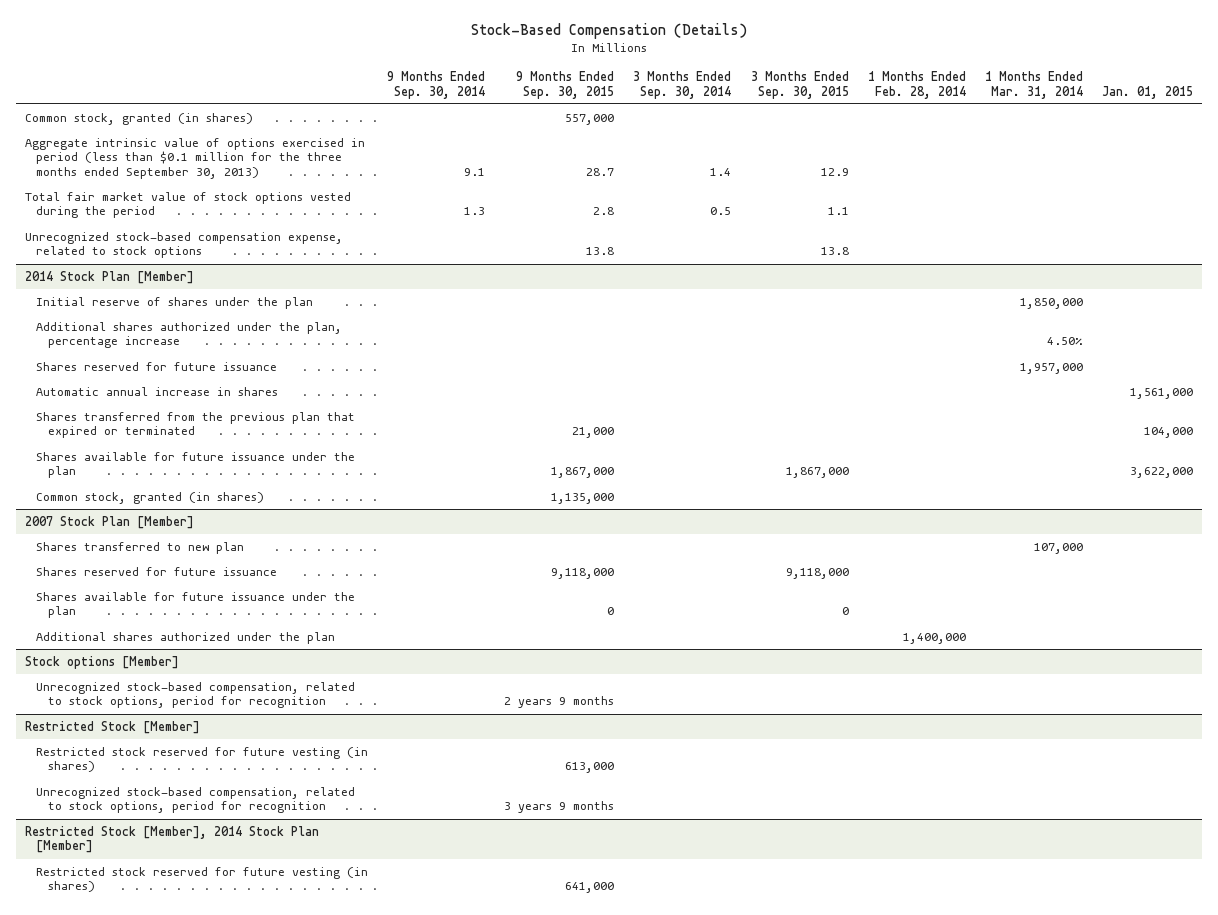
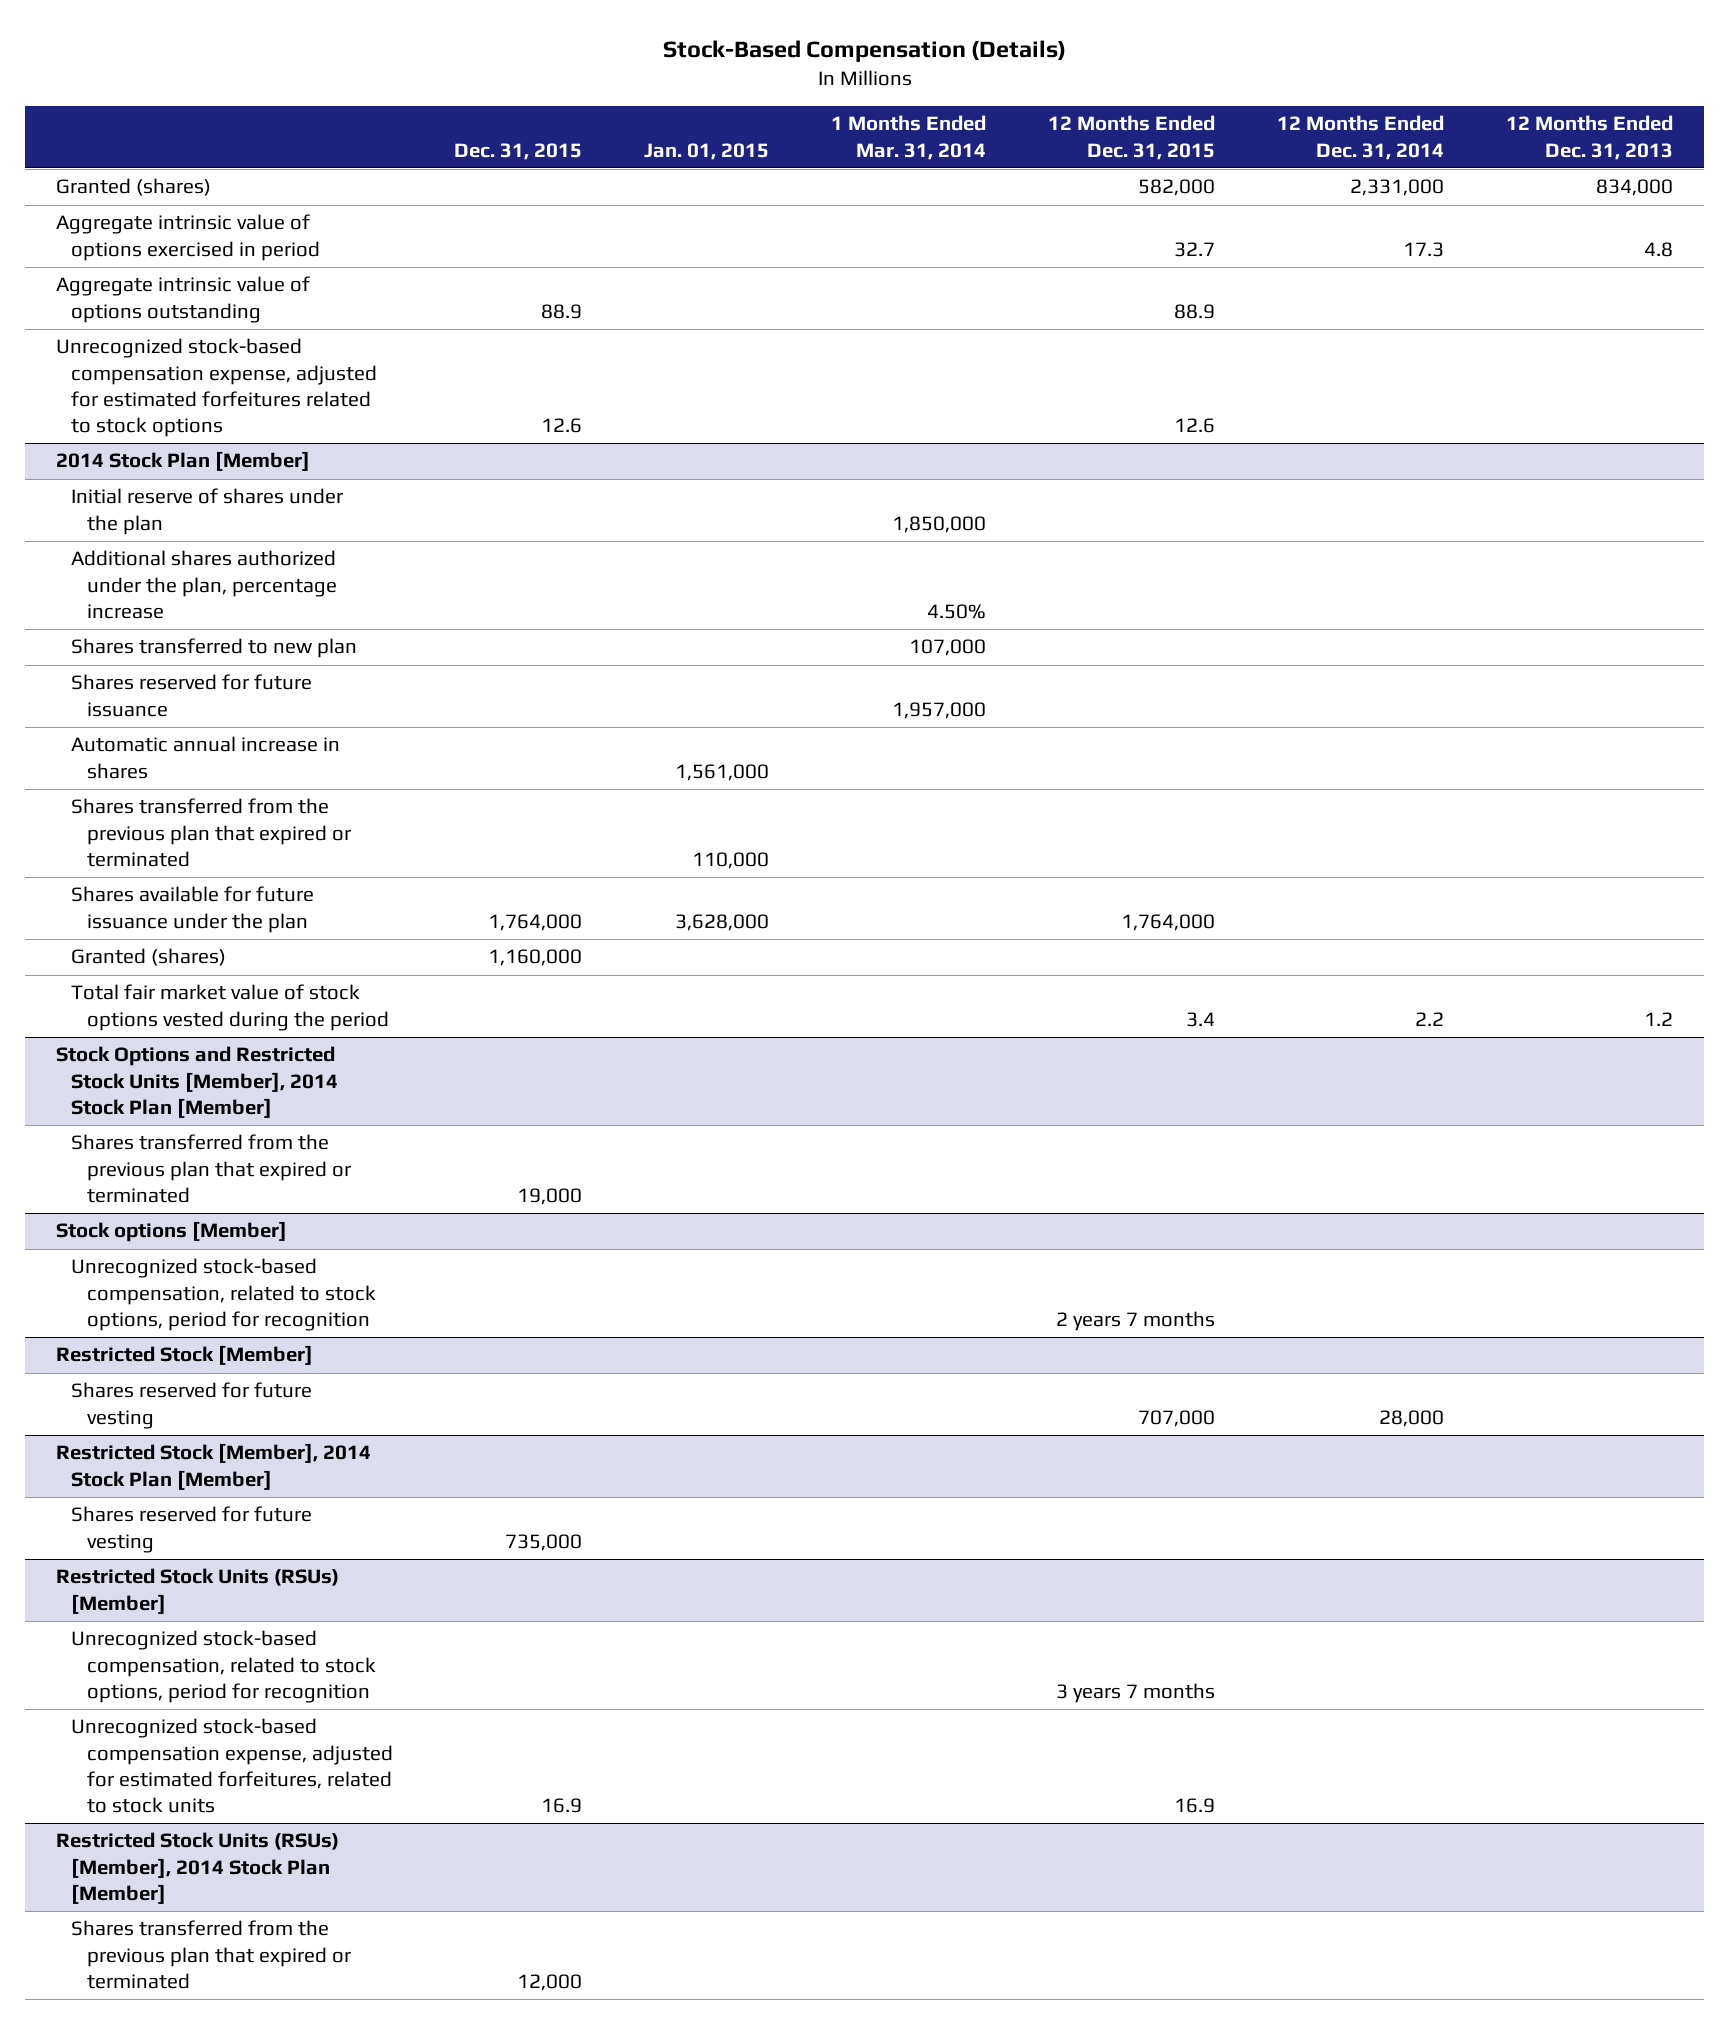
[387,71,486,99] 9 Months Ended Sep. 30, 2014 -> none
[516,71,615,99] 9 Months Ended Sep. 30, 2015 -> none
[633,71,732,99] 3 Months Ended Sep. 30, 2014 -> none
[750,71,849,99] 3 Months Ended Sep. 30, 2015 -> none
[867,71,966,99] 1 Months Ended Feb. 28, 2014 -> none
none -> [454,142,583,160] Dec. 31, 2015
none -> [1047,115,1215,160] 12 Months Ended Dec. 31, 2015
none -> [1276,115,1444,160] 12 Months Ended Dec. 31, 2014
none -> [1505,115,1673,160] 12 Months Ended Dec. 31, 2013
[25,191,352,219] Total fair market value of stock options vested during the period -> none
[25,112,254,125] Common stock, granted (in shares) -> [56,178,212,197] Granted (shares)
[25,137,366,180] Aggregate intrinsic value of options exercised in period (less than $0.1 million for the three months ended September 30, 2013) -> [56,214,321,261] Aggregate intrinsic value of options exercised in period
none -> [56,276,311,323] Aggregate intrinsic value of options outstanding
[25,231,344,259] Unrecognized stock-based compensation expense, related to stock options -> [56,338,378,437] Unrecognized stock-based compensation expense, adjusted for estimated forfeitures related to stock options
none -> [71,638,358,659] Shares transferred to new plan
[25,515,195,529] 2007 Stock Plan [Member] -> none
[36,541,245,554] Shares transferred to new plan -> none
[36,566,278,576] Shares reserved for future issuance -> none
[36,591,356,619] Shares available for future issuance under the plan -> none
[36,631,336,644] Additional shares authorized under the plan -> none
[1143,427,1193,439] 104,000 -> [692,851,770,869] 110,000
[1129,467,1193,479] 3,622,000 -> [675,913,770,931] 3,628,000
[36,491,265,504] Common stock, granted (in shares) -> [71,948,227,967] Granted (shares)
none -> [71,984,389,1031] Total fair market value of stock options vested during the period
none -> [56,1046,339,1118] Stock Options and Restricted Stock Units [Member], 2014 Stock Plan [Member]
none -> [71,1134,351,1203] Shares transferred from the previous plan that expired or terminated
[36,786,356,814] Unrecognized stock-based compensation, related to stock options, period for recognition -> none
[36,746,369,773] Restricted stock reserved for future vesting (in shares) -> [71,1382,313,1429] Shares reserved for future vesting
[36,866,369,893] Restricted stock reserved for future vesting (in shares) -> [71,1506,313,1553] Shares reserved for future vesting
none -> [56,1568,340,1614] Restricted Stock Units (RSUs) [Member]
none -> [71,1630,376,1703] Unrecognized stock-based compensation, related to stock options, period for recognition
none -> [71,1718,393,1813] Unrecognized stock-based compensation expense, adjusted for estimated forfeitures, related to stock units
none -> [56,1832,340,1904] Restricted Stock Units (RSUs) [Member], 2014 Stock Plan [Member]
none -> [71,1920,351,1989] Shares transferred from the previous plan that expired or terminated

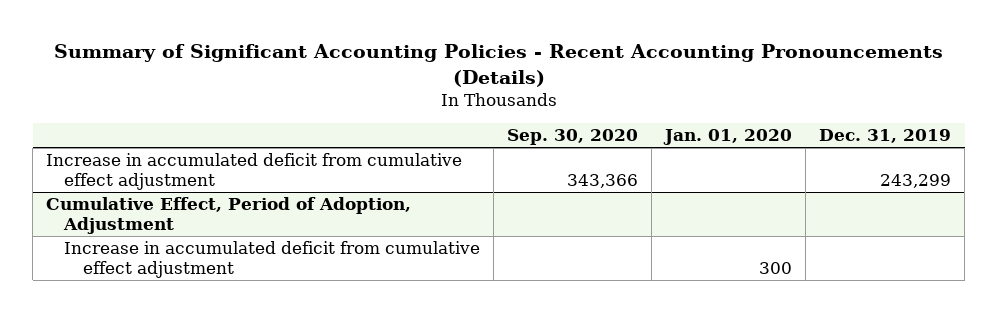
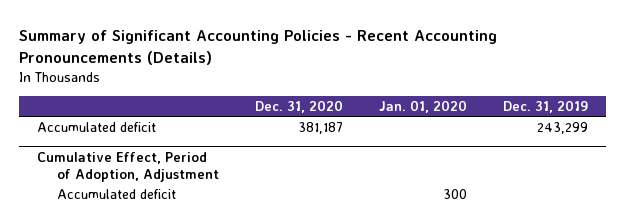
[507,128,639,145] Sep. 30, 2020 -> none
none -> [255,99,344,113] Dec. 31, 2020
[46,153,463,190] Increase in accumulated deficit from cumulative effect adjustment -> [37,122,157,133] Accumulated deficit
[64,241,481,278] Increase in accumulated deficit from cumulative effect adjustment -> [57,189,177,200] Accumulated deficit

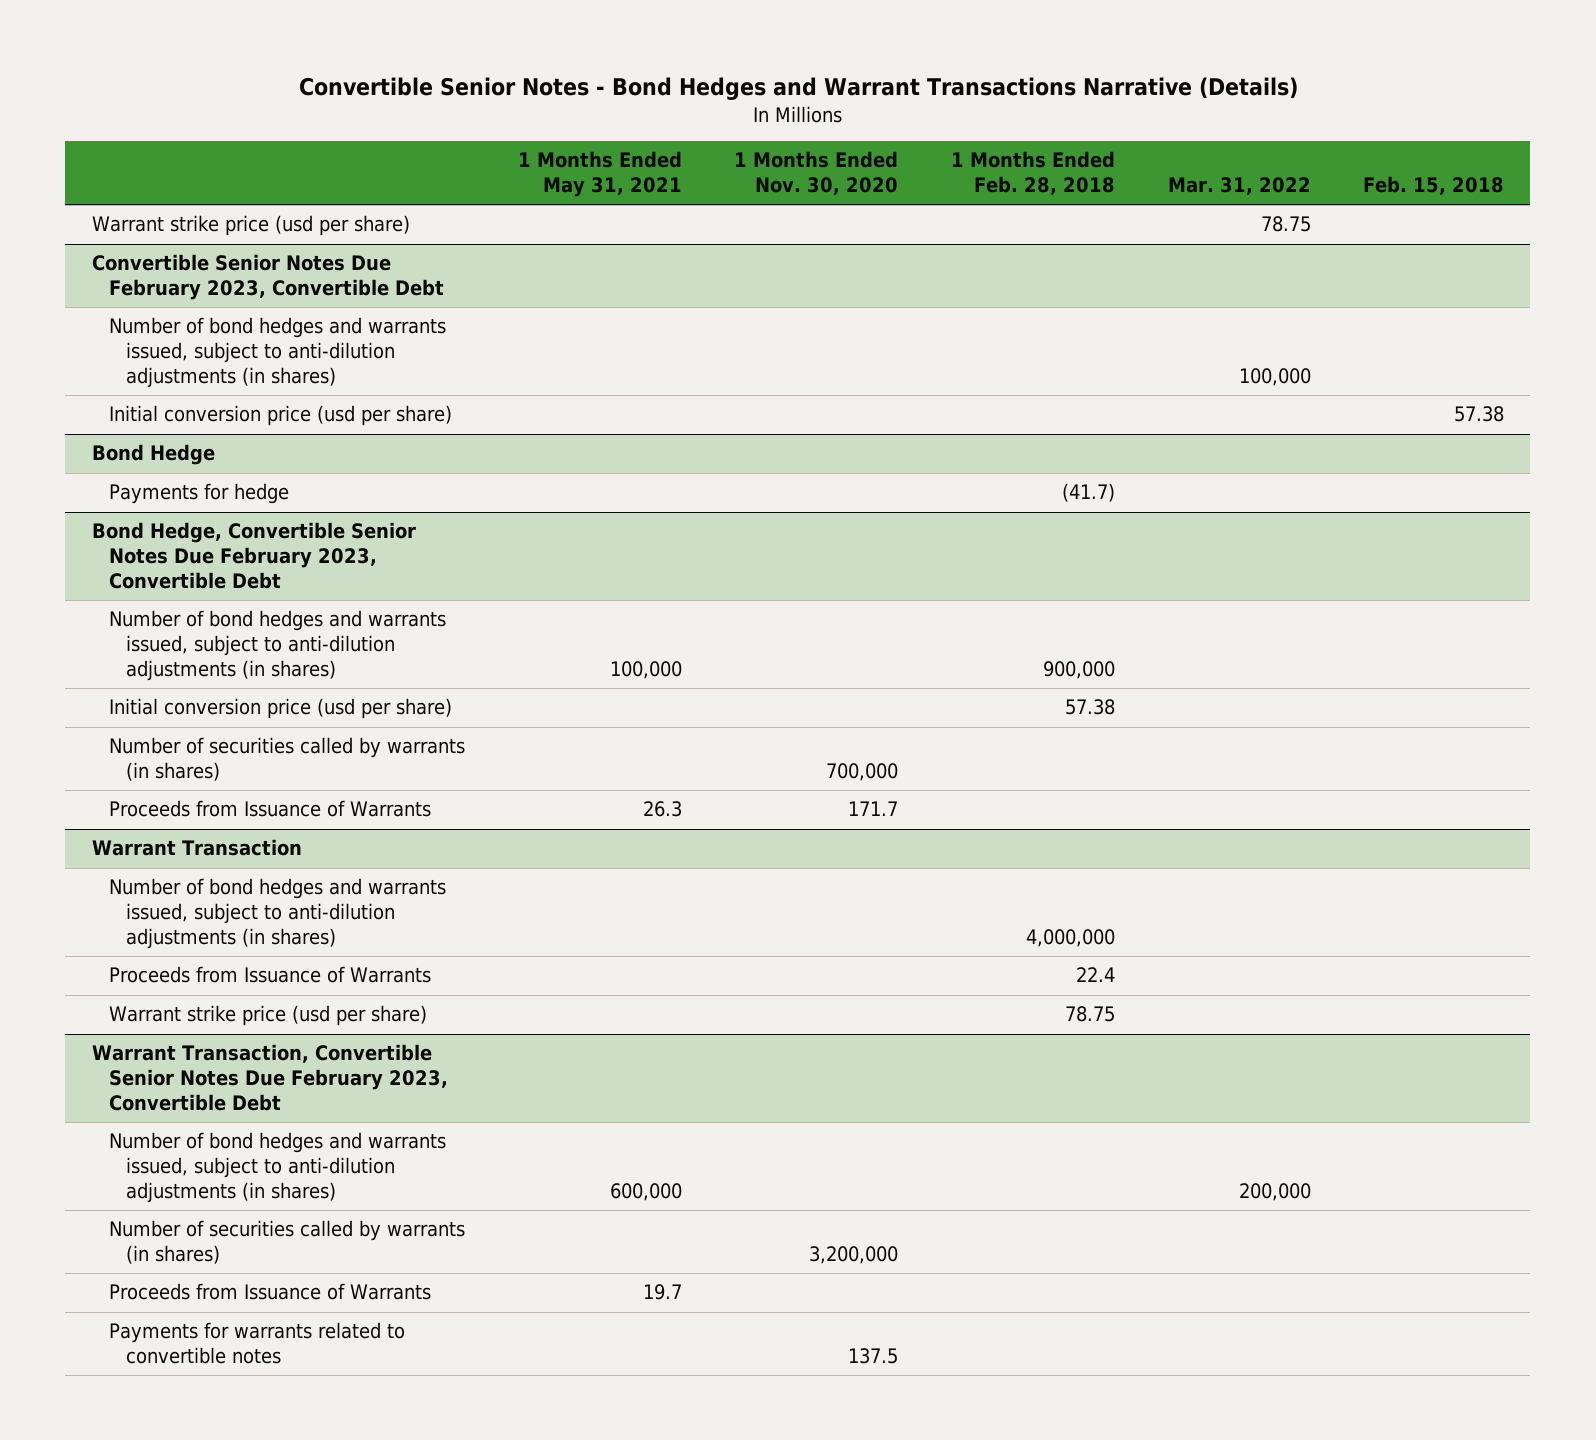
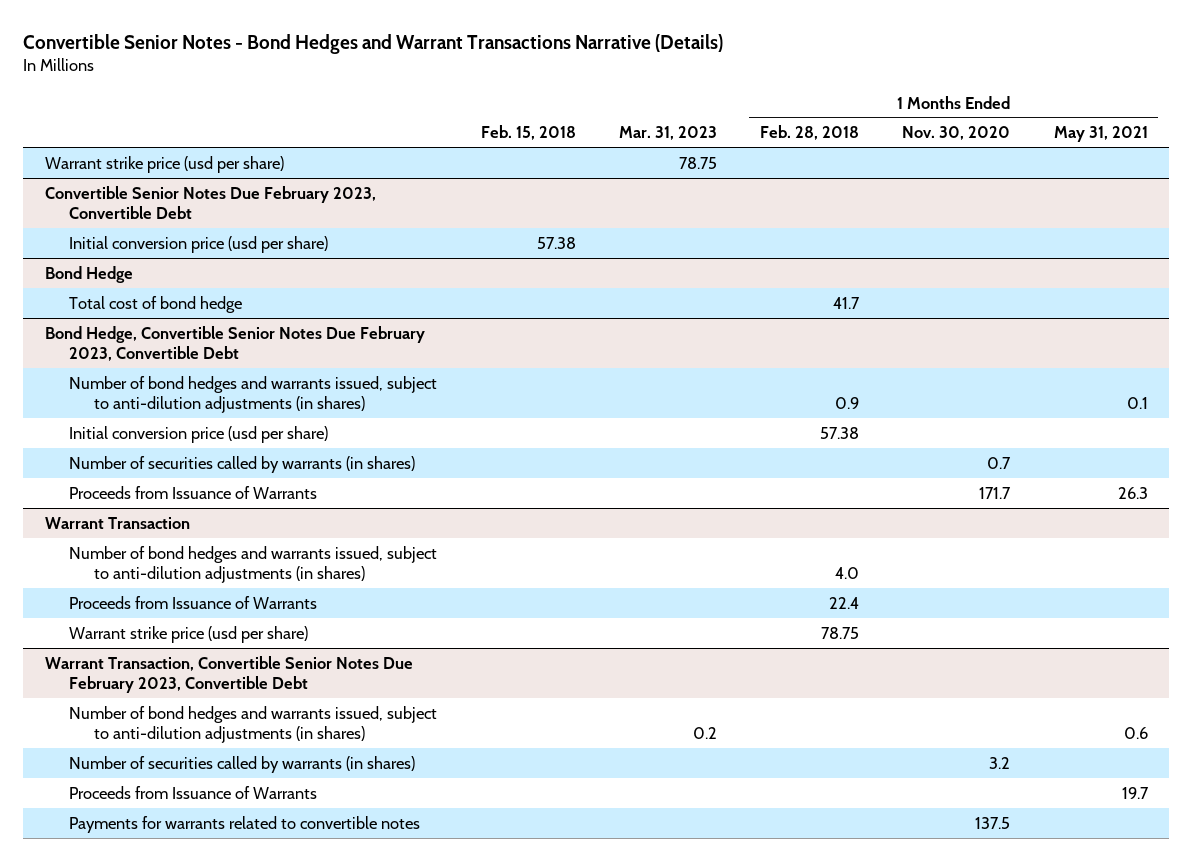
[1167,176,1311,195] Mar. 31, 2022 -> none
none -> [618,126,717,141] Mar. 31, 2023
[109,317,447,388] Number of bond hedges and warrants issued, subject to anti-dilution adjustments (in shares) -> none
[109,483,290,505] Payments for hedge -> none
none -> [69,295,243,313] Total cost of bond hedge
[609,660,682,679] 100,000 -> [1126,396,1148,409] 0.1
[1042,660,1115,679] 900,000 -> [835,396,860,409] 0.9
[826,763,899,782] 700,000 -> [987,456,1012,469] 0.7
[1025,928,1115,947] 4,000,000 -> [835,566,860,579] 4.0
[609,1182,682,1201] 600,000 -> [1123,726,1148,739] 0.6
[809,1246,899,1265] 3,200,000 -> [989,756,1011,769] 3.2

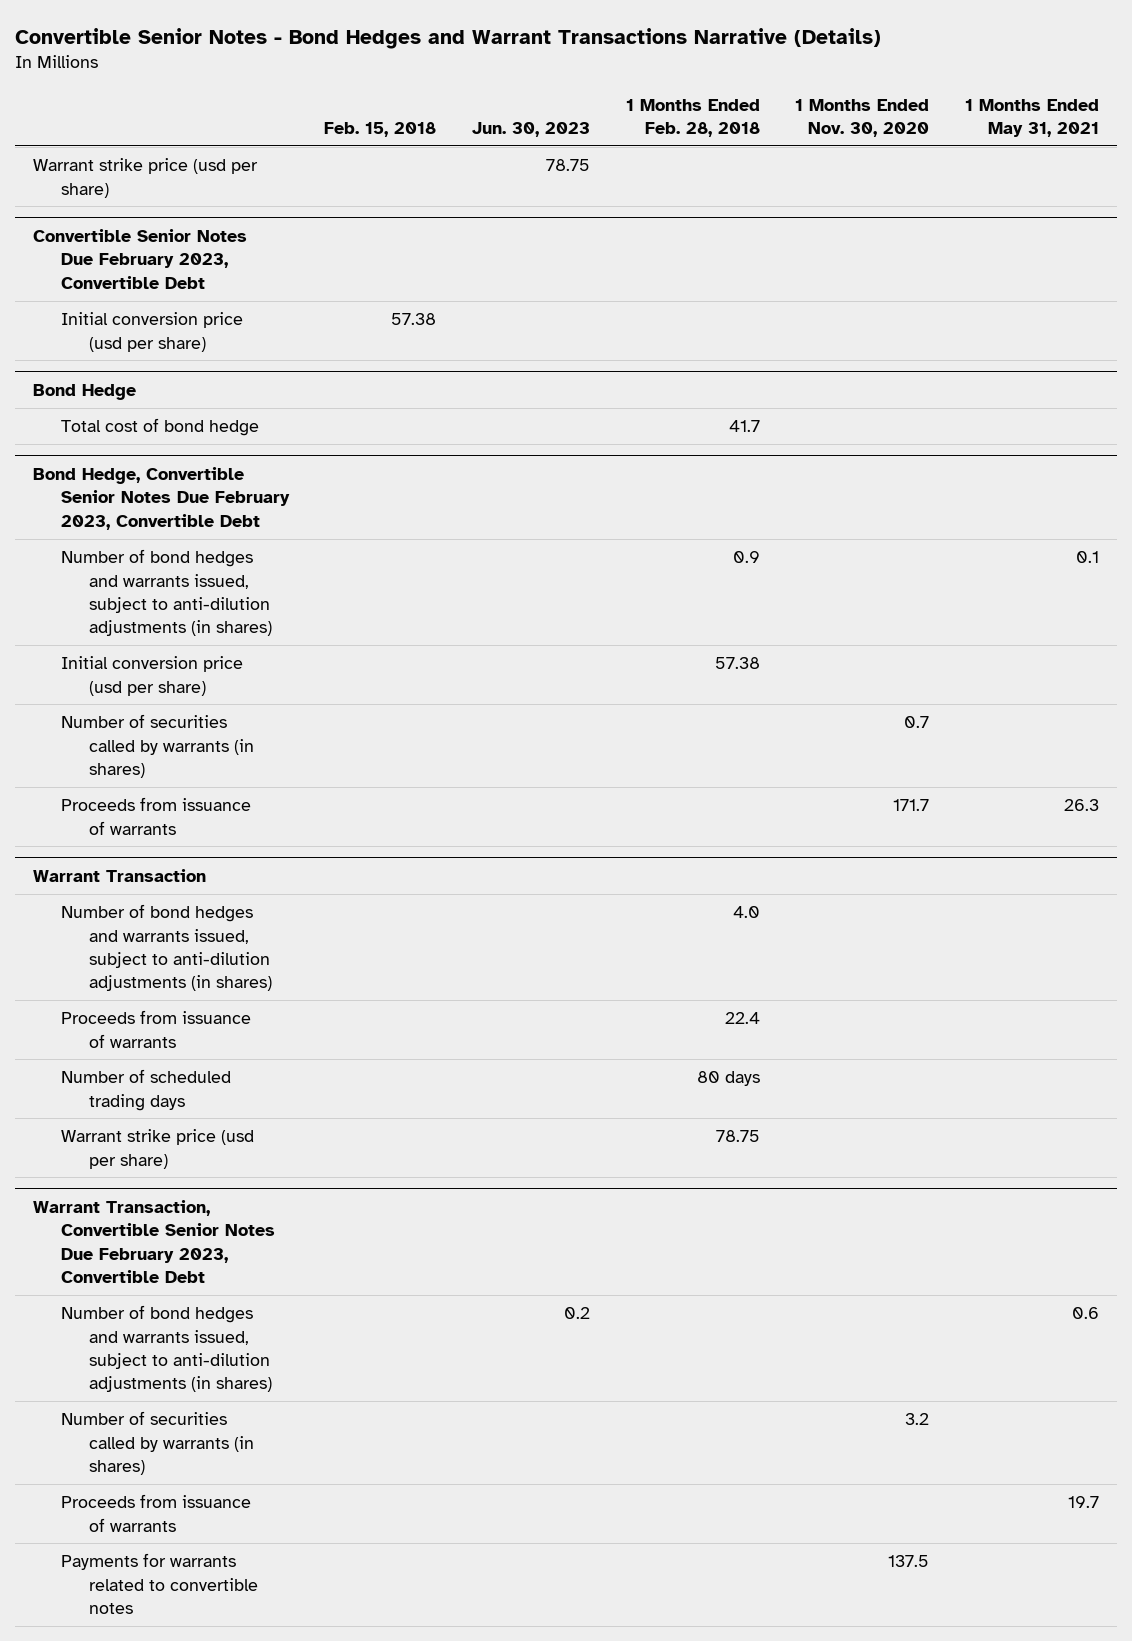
[618,126,717,141] Mar. 31, 2023 -> none
none -> [472,121,591,137] Jun. 30, 2023
[69,485,318,499] Proceeds from Issuance of Warrants -> [60,797,251,835] Proceeds from issuance of warrants
[69,595,318,609] Proceeds from Issuance of Warrants -> [60,1010,251,1048] Proceeds from issuance of warrants
none -> [60,1069,231,1111] Number of scheduled trading days
[69,785,318,799] Proceeds from Issuance of Warrants -> [60,1494,251,1532] Proceeds from issuance of warrants

